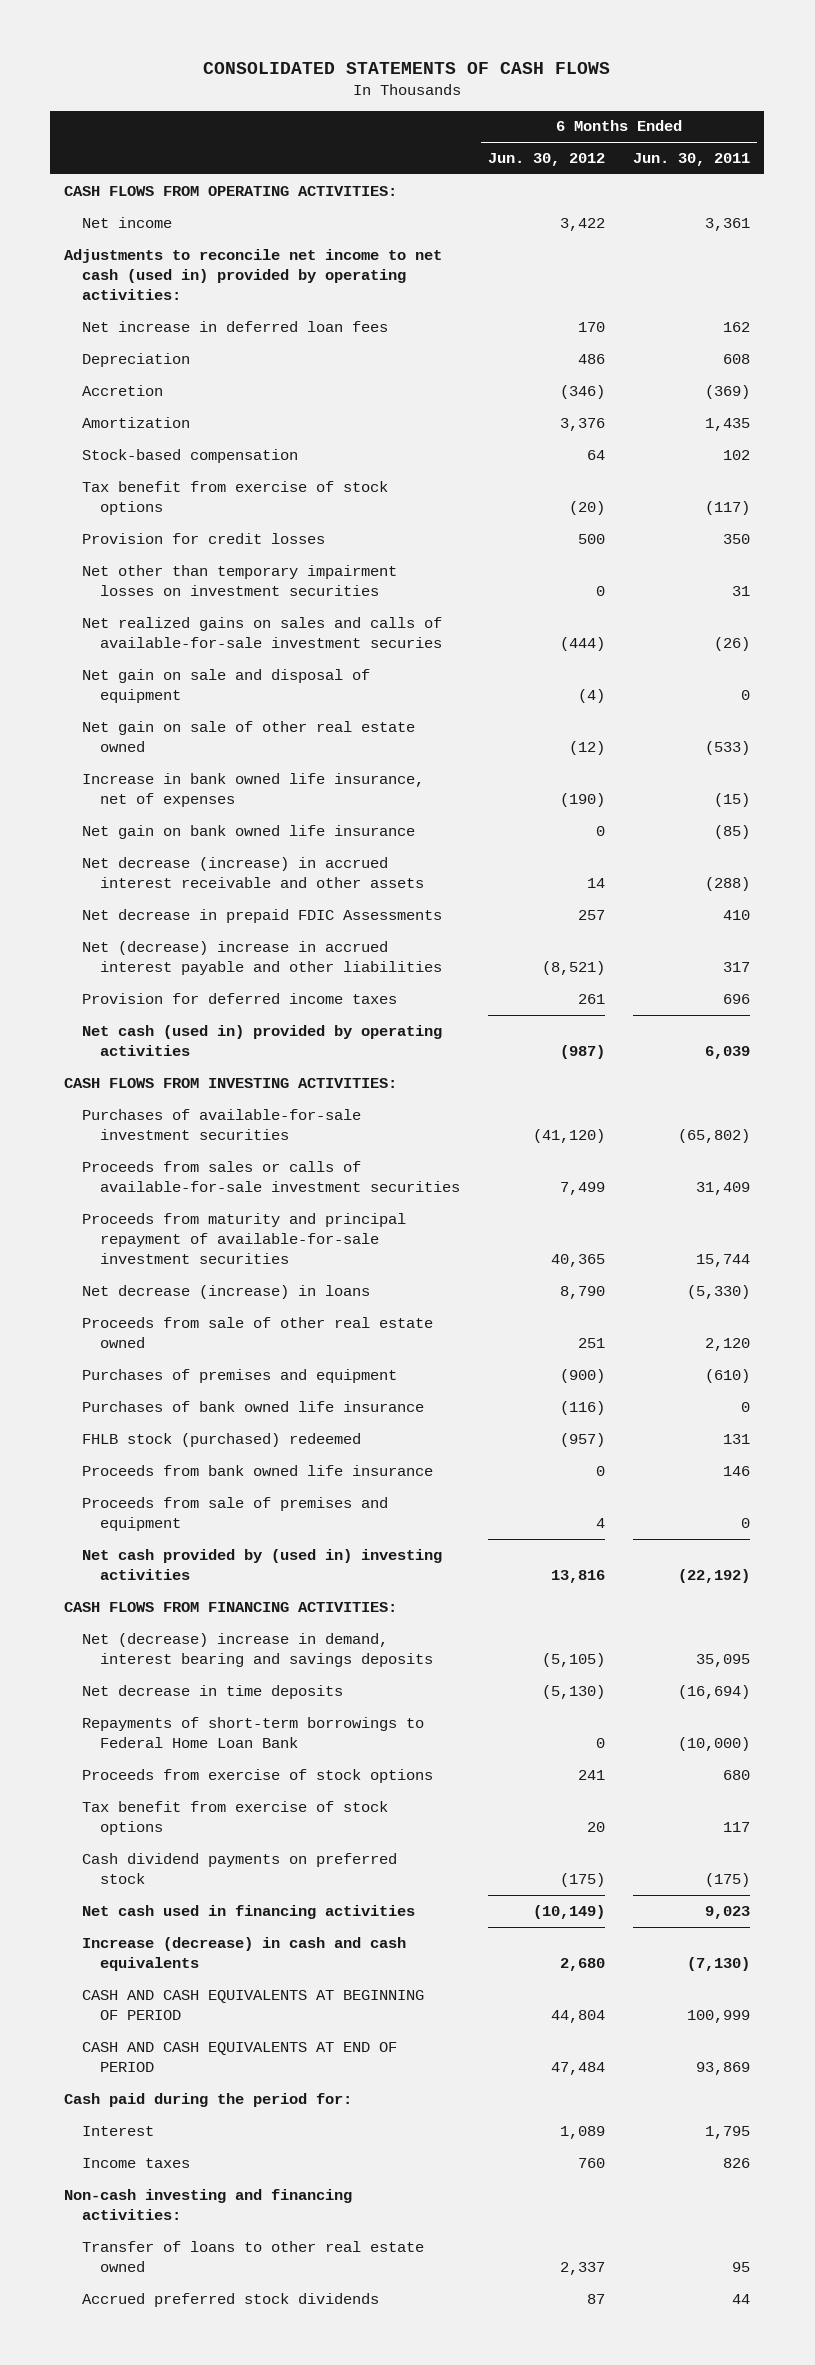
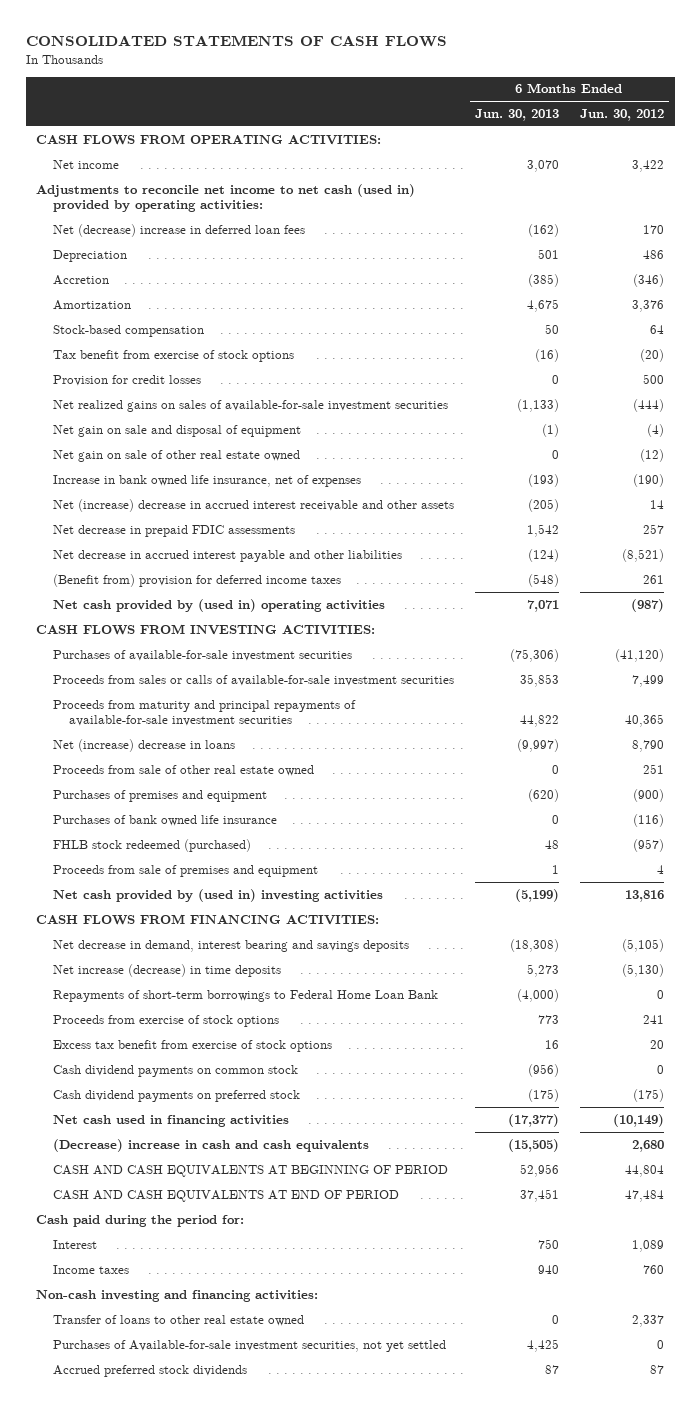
[633,153,751,167] Jun. 30, 2011 -> none
none -> [474,109,559,122] Jun. 30, 2013
[82,320,389,332] Net increase in deferred loan fees -> [52,223,305,237] Net (decrease) increase in deferred loan fees
[82,564,398,596] Net other than temporary impairment losses on investment securities -> none
[82,616,443,648] Net realized gains on sales and calls of available-for-sale investment securies -> [52,399,448,412] Net realized gains on sales of available-for-sale investment securities
[82,824,416,839] Net gain on bank owned life insurance -> none
[82,856,424,888] Net decrease (increase) in accrued interest receivable and other assets -> [52,498,454,512] Net (increase) decrease in accrued interest receivable and other assets
[82,908,443,923] Net decrease in prepaid FDIC Assessments -> [52,524,295,537] Net decrease in prepaid FDIC assessments
[82,940,442,975] Net (decrease) increase in accrued interest payable and other liabilities -> [52,549,402,562] Net decrease in accrued interest payable and other liabilities
[82,992,398,1004] Provision for deferred income taxes -> [52,573,341,587] (Benefit from) provision for deferred income taxes
[82,1024,443,1056] Net cash (used in) provided by operating activities -> [52,598,385,612] Net cash provided by (used in) operating activities
[82,1212,407,1264] Proceeds from maturity and principal repayment of available-for-sale investment securities -> [52,699,356,727] Proceeds from maturity and principal repayments of available-for-sale investment securities
[82,1284,371,1299] Net decrease (increase) in loans -> [52,738,235,752] Net (increase) decrease in loans
[82,1464,434,1476] Proceeds from bank owned life insurance -> none
[82,1432,362,1447] FHLB stock (purchased) redeemed -> [52,838,251,852] FHLB stock redeemed (purchased)
[82,1632,433,1667] Net (decrease) increase in demand, interest bearing and savings deposits -> [52,939,409,952] Net decrease in demand, interest bearing and savings deposits
[82,1684,344,1699] Net decrease in time deposits -> [52,963,281,977] Net increase (decrease) in time deposits
[82,1800,389,1835] Tax benefit from exercise of stock options -> [52,1039,332,1052] Excess tax benefit from exercise of stock options
none -> [52,1064,298,1077] Cash dividend payments on common stock
[82,1936,407,1971] Increase (decrease) in cash and cash equivalents -> [52,1138,369,1152] (Decrease) increase in cash and cash equivalents
none -> [52,1339,446,1352] Purchases of Available-for-sale investment securities, not yet settled

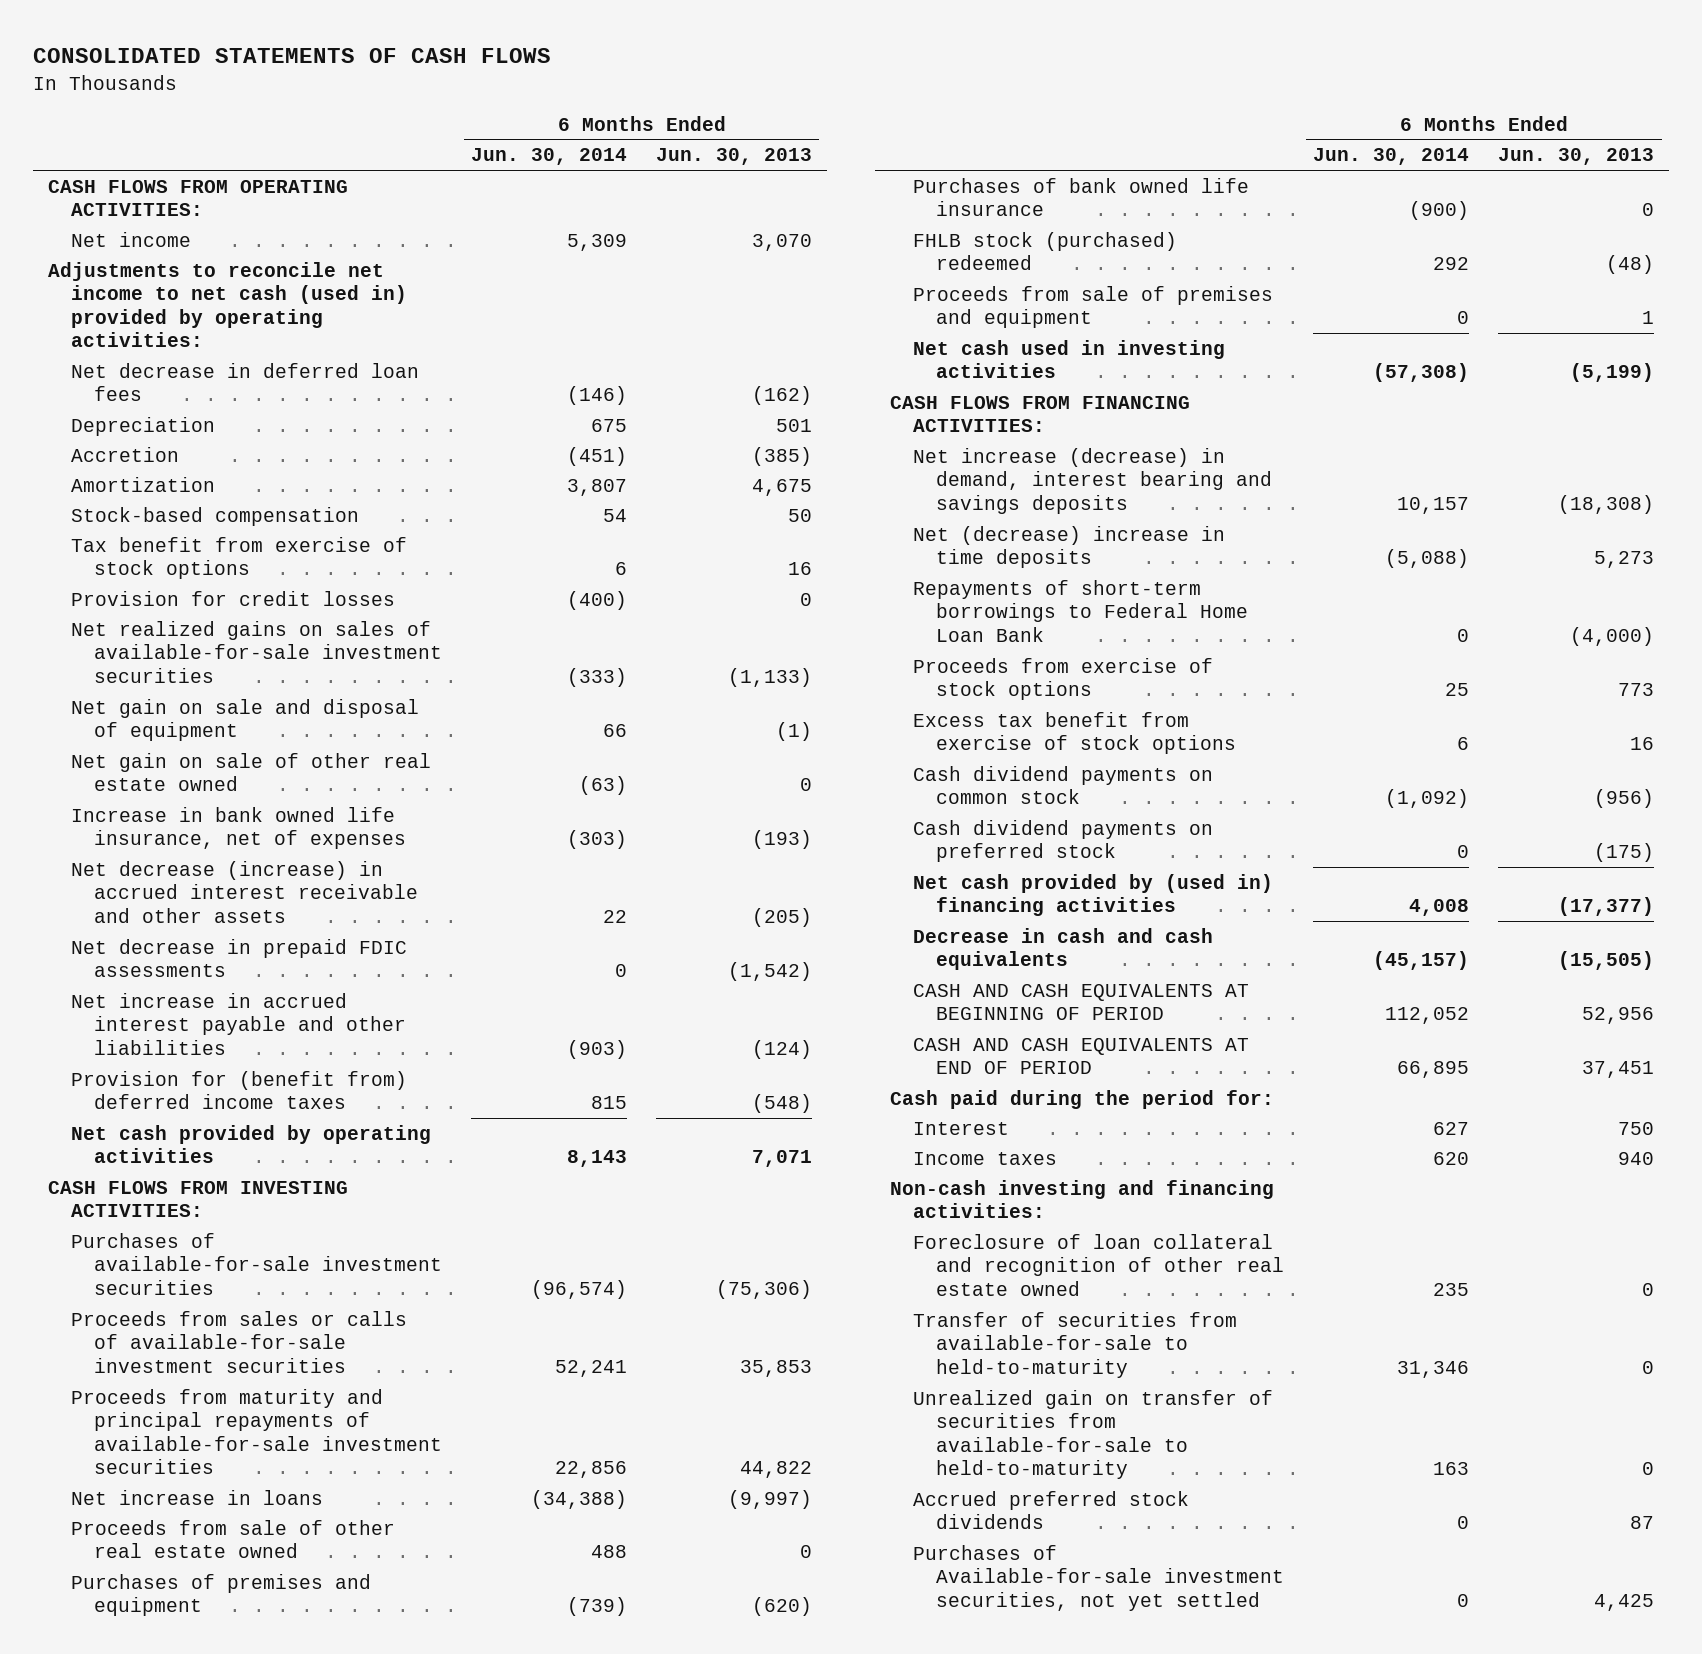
[580,109,665,122] Jun. 30, 2012 -> none
none -> [471,148,628,166] Jun. 30, 2014
[52,223,305,237] Net (decrease) increase in deferred loan fees -> [70,362,419,402] Net decrease in deferred loan fees
[534,348,559,362] (16) -> [788,562,813,576] 16
[52,498,454,512] Net (increase) decrease in accrued interest receivable and other assets -> [70,860,419,923] Net decrease (increase) in accrued interest receivable and other assets
[526,523,559,537] 1,542 -> [728,962,813,982] (1,542)
[52,549,402,562] Net decrease in accrued interest payable and other liabilities -> [70,992,407,1055] Net increase in accrued interest payable and other liabilities
[52,573,341,587] (Benefit from) provision for deferred income taxes -> [70,1070,407,1110] Provision for (benefit from) deferred income taxes
[52,598,385,612] Net cash provided by (used in) operating activities -> [70,1124,431,1164] Net cash provided by operating activities
[52,738,235,752] Net (increase) decrease in loans -> [70,1489,323,1505] Net increase in loans
[52,838,251,852] FHLB stock redeemed (purchased) -> [913,231,1178,271] FHLB stock (purchased) redeemed
[544,839,559,849] 48 -> [1606,255,1655,275] (48)
[52,888,383,902] Net cash provided by (used in) investing activities -> [913,339,1226,379] Net cash used in investing activities
[52,939,409,952] Net decrease in demand, interest bearing and savings deposits -> [913,447,1273,514] Net increase (decrease) in demand, interest bearing and savings deposits
[52,963,281,977] Net increase (decrease) in time deposits -> [913,525,1226,569] Net (decrease) increase in time deposits
[52,1114,289,1127] Net cash used in financing activities -> [913,873,1274,917] Net cash provided by (used in) financing activities
[52,1138,369,1152] (Decrease) increase in cash and cash equivalents -> [913,927,1214,971] Decrease in cash and cash equivalents
[52,1314,304,1326] Transfer of loans to other real estate owned -> [913,1233,1285,1296] Foreclosure of loan collateral and recognition of other real estate owned
none -> [913,1311,1238,1378] Transfer of securities from available-for-sale to held-to-maturity
none -> [913,1389,1274,1480] Unrealized gain on transfer of securities from available-for-sale to held-to-maturity
[52,1339,446,1352] Purchases of Available-for-sale investment securities, not yet settled -> [913,1544,1285,1611] Purchases of Available-for-sale investment securities, not yet settled

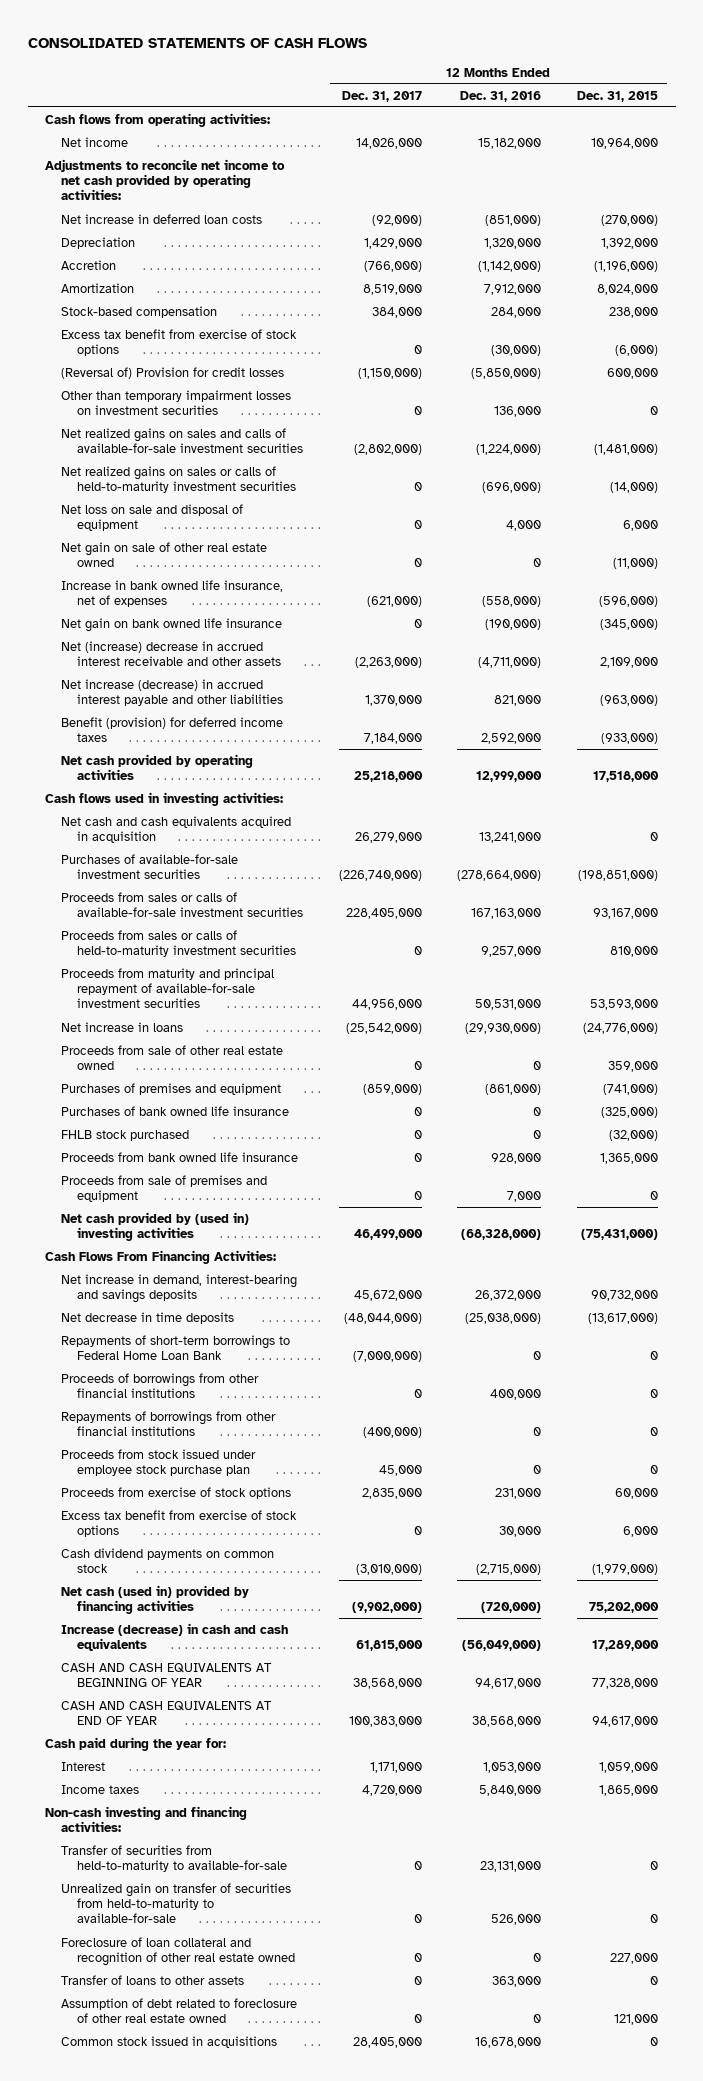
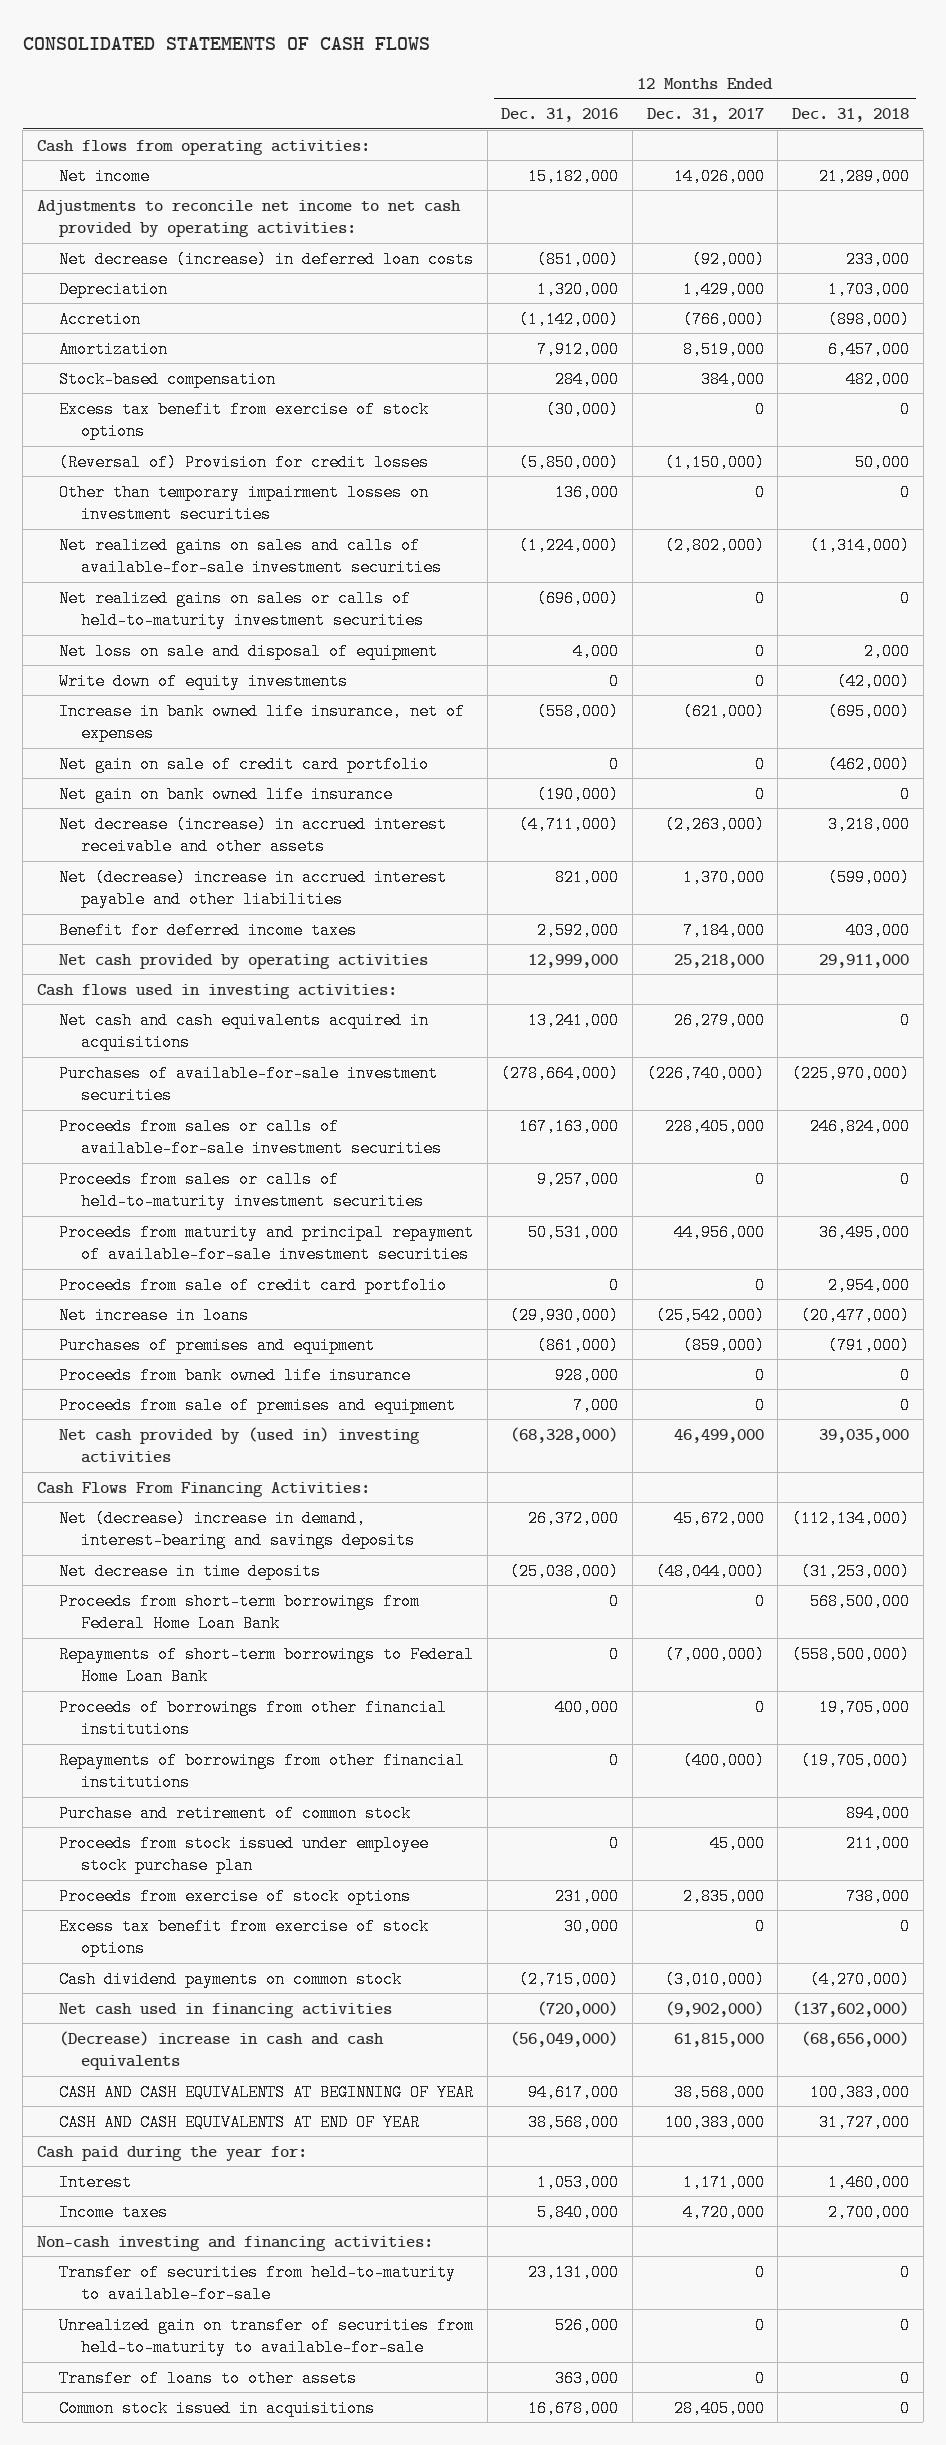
[577,90,659,102] Dec. 31, 2015 -> none
none -> [791,108,909,123] Dec. 31, 2018
[61,213,263,224] Net increase in deferred loan costs -> [58,250,474,268] Net decrease (increase) in deferred loan costs
[61,541,268,568] Net gain on sale of other real estate owned -> none
none -> [58,672,348,690] Write down of equity investments
none -> [58,755,429,773] Net gain on sale of credit card portfolio
[61,640,282,667] Net (increase) decrease in accrued interest receivable and other assets -> [58,815,447,856] Net decrease (increase) in accrued interest receivable and other assets
[61,678,284,707] Net increase (decrease) in accrued interest payable and other liabilities -> [58,868,447,909] Net (decrease) increase in accrued interest payable and other liabilities
[61,716,284,743] Benefit (provision) for deferred income taxes -> [58,921,357,939] Benefit for deferred income taxes
[61,815,292,844] Net cash and cash equivalents acquired in acquisition -> [58,1011,429,1052] Net cash and cash equivalents acquired in acquisitions
none -> [58,1276,447,1294] Proceeds from sale of credit card portfolio
[61,1044,284,1071] Proceeds from sale of other real estate owned -> none
[61,1105,290,1116] Purchases of bank owned life insurance -> none
[61,1129,190,1141] FHLB stock purchased -> none
[61,1273,298,1304] Net increase in demand, interest-bearing and savings deposits -> [58,1509,416,1550] Net (decrease) increase in demand, interest-bearing and savings deposits
none -> [58,1592,420,1633] Proceeds from short-term borrowings from Federal Home Loan Bank
none -> [58,1804,411,1822] Purchase and retirement of common stock
[61,1584,250,1615] Net cash (used in) provided by financing activities -> [58,2002,392,2018] Net cash used in financing activities
[61,1622,289,1652] Increase (decrease) in cash and cash equivalents -> [58,2030,384,2071] (Decrease) increase in cash and cash equivalents
[61,1936,296,1967] Foreclosure of loan collateral and recognition of other real estate owned -> none
[61,1997,298,2024] Assumption of debt related to foreclosure of other real estate owned -> none

